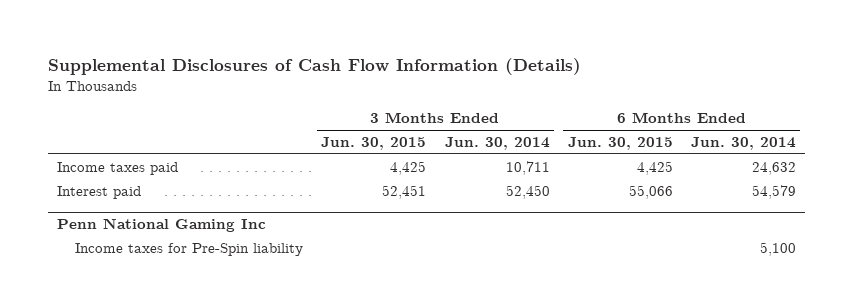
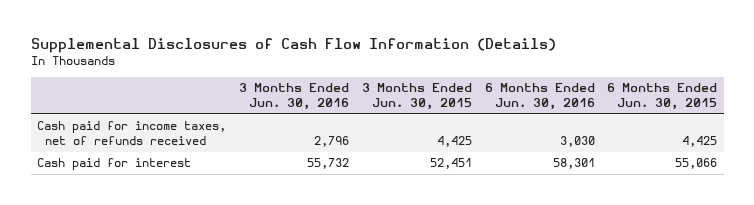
[444,137,550,151] Jun. 30, 2014 -> none
[690,137,796,151] Jun. 30, 2014 -> none
none -> [238,83,349,111] 3 Months Ended Jun. 30, 2016
none -> [484,83,595,111] 6 Months Ended Jun. 30, 2016
[57,218,267,233] Penn National Gaming Inc -> none
[75,243,304,257] Income taxes for Pre-Spin liability -> none
[57,162,179,176] Income taxes paid -> [37,121,227,146] Cash paid for income taxes, net of refunds received
[57,186,142,200] Interest paid -> [37,158,192,171] Cash paid for interest

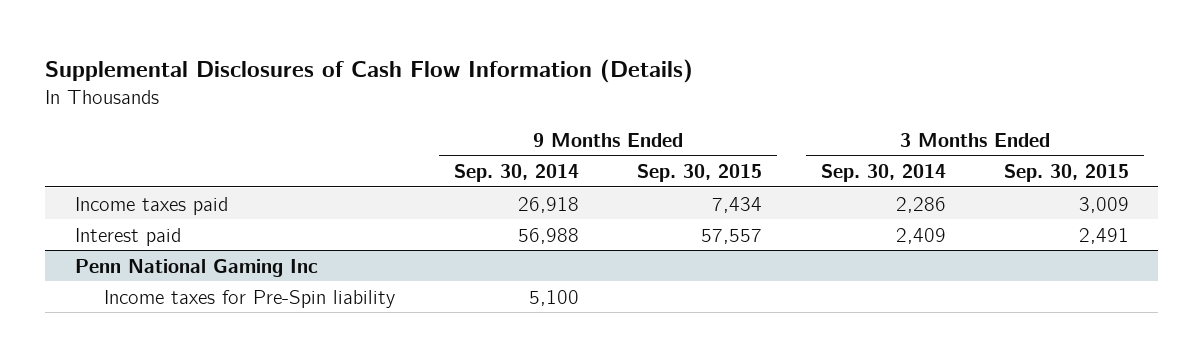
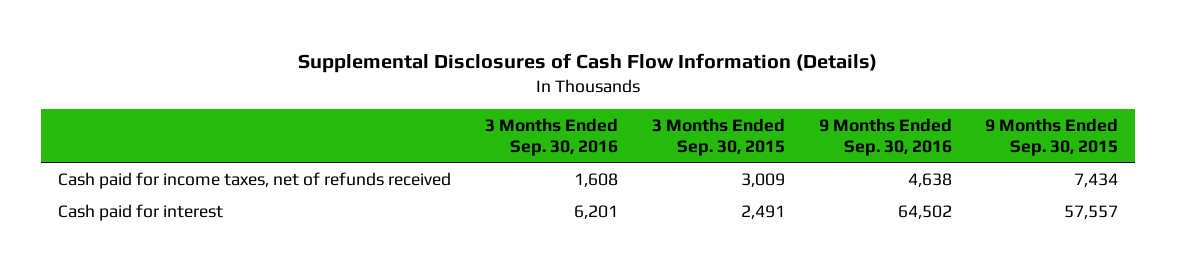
[453,164,579,183] Sep. 30, 2014 -> none
[820,164,946,183] Sep. 30, 2014 -> none
none -> [485,117,619,156] 3 Months Ended Sep. 30, 2016
none -> [818,117,952,156] 9 Months Ended Sep. 30, 2016
[74,258,318,277] Penn National Gaming Inc -> none
[104,289,396,308] Income taxes for Pre-Spin liability -> none
[74,196,228,215] Income taxes paid -> [58,171,452,189] Cash paid for income taxes, net of refunds received
[74,227,181,246] Interest paid -> [58,203,224,221] Cash paid for interest

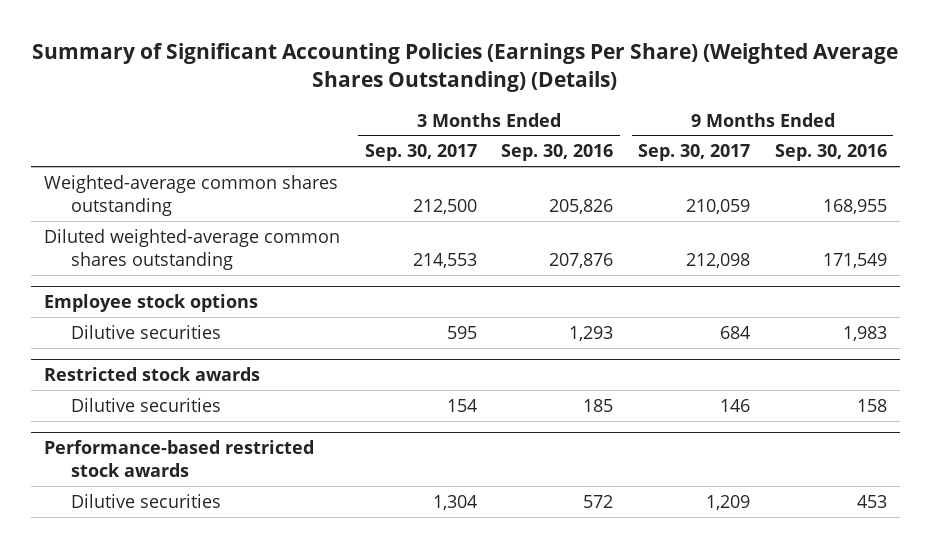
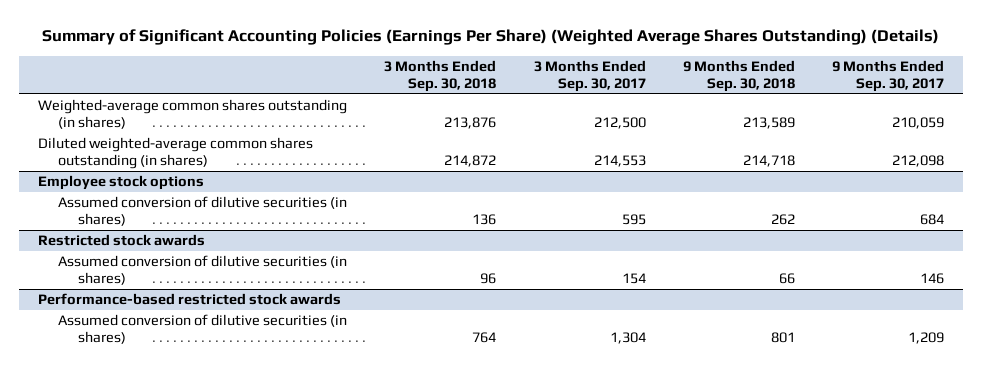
[501,144,614,162] Sep. 30, 2016 -> none
[775,144,888,162] Sep. 30, 2016 -> none
none -> [384,59,497,92] 3 Months Ended Sep. 30, 2018
none -> [682,59,795,92] 9 Months Ended Sep. 30, 2018
[43,174,338,216] Weighted-average common shares outstanding -> [37,99,347,130] Weighted-average common shares outstanding (in shares)
[43,228,340,270] Diluted weighted-average common shares outstanding -> [37,137,313,170] Diluted weighted-average common shares outstanding (in shares)
[70,324,221,339] Dilutive securities -> [58,196,348,227] Assumed conversion of dilutive securities (in shares)
[70,397,221,412] Dilutive securities -> [58,255,348,286] Assumed conversion of dilutive securities (in shares)
[70,493,221,508] Dilutive securities -> [58,314,348,345] Assumed conversion of dilutive securities (in shares)

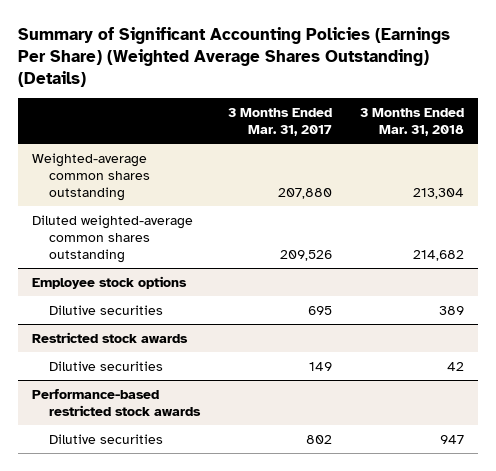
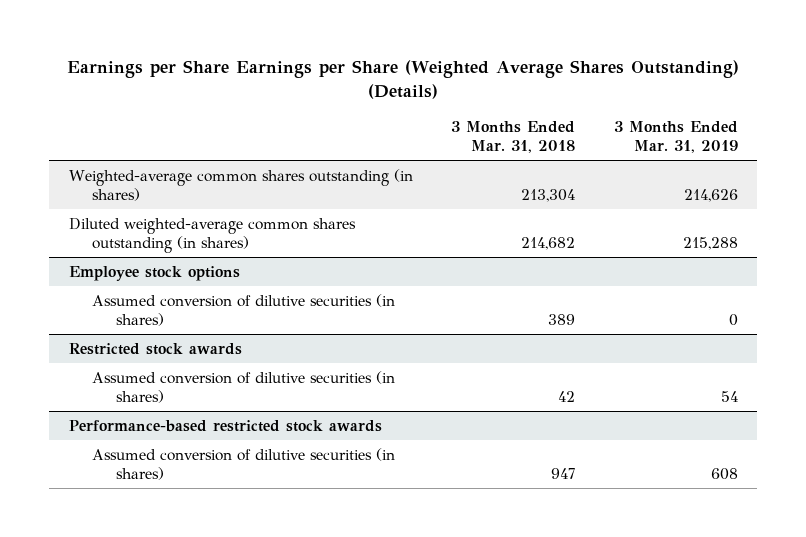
[17,26,450,87] Summary of Significant Accounting Policies (Earnings Per Share) (Weighted Average Shares Outstanding) (Details) -> [67,60,740,99] Earnings per Share Earnings per Share (Weighted Average Shares Outstanding) (Details)
[228,107,333,137] 3 Months Ended Mar. 31, 2017 -> none
none -> [613,120,738,154] 3 Months Ended Mar. 31, 2019
[31,152,151,202] Weighted-average common shares outstanding -> [68,168,413,202] Weighted-average common shares outstanding (in shares)
[31,214,193,264] Diluted weighted-average common shares outstanding -> [68,217,356,254] Diluted weighted-average common shares outstanding (in shares)
[49,304,164,315] Dilutive securities -> [92,293,396,327] Assumed conversion of dilutive securities (in shares)
[49,360,164,371] Dilutive securities -> [92,370,396,404] Assumed conversion of dilutive securities (in shares)
[49,433,164,444] Dilutive securities -> [92,447,396,481] Assumed conversion of dilutive securities (in shares)

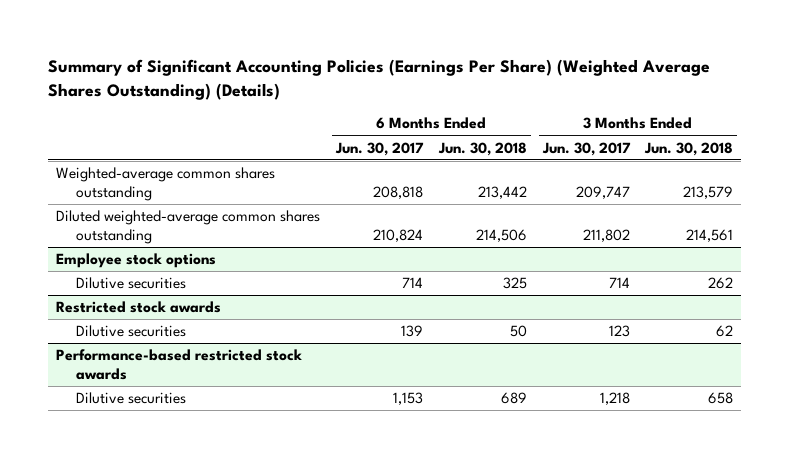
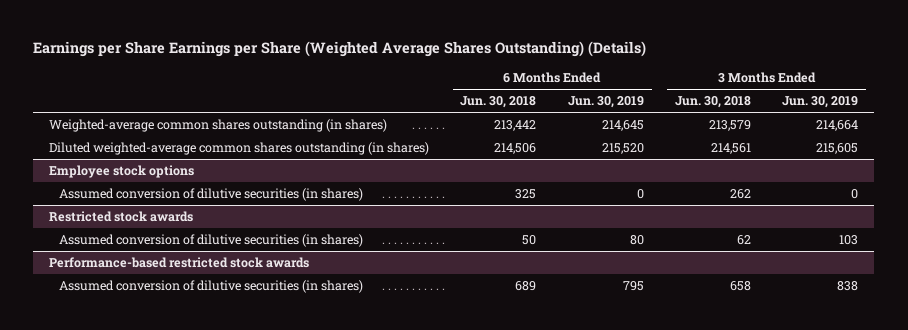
[48,59,711,100] Summary of Significant Accounting Policies (Earnings Per Share) (Weighted Average Shares Outstanding) (Details) -> [33,41,647,58] Earnings per Share Earnings per Share (Weighted Average Shares Outstanding) (Details)
[335,141,425,156] Jun. 30, 2017 -> none
[541,141,631,156] Jun. 30, 2017 -> none
none -> [567,96,644,109] Jun. 30, 2019
none -> [782,96,859,109] Jun. 30, 2019
[56,167,276,202] Weighted-average common shares outstanding -> [49,119,388,133] Weighted-average common shares outstanding (in shares)
[56,210,321,245] Diluted weighted-average common shares outstanding -> [49,142,430,156] Diluted weighted-average common shares outstanding (in shares)
[75,277,186,290] Dilutive securities -> [59,188,364,202] Assumed conversion of dilutive securities (in shares)
[75,325,186,338] Dilutive securities -> [59,234,364,248] Assumed conversion of dilutive securities (in shares)
[75,392,186,405] Dilutive securities -> [59,280,364,294] Assumed conversion of dilutive securities (in shares)

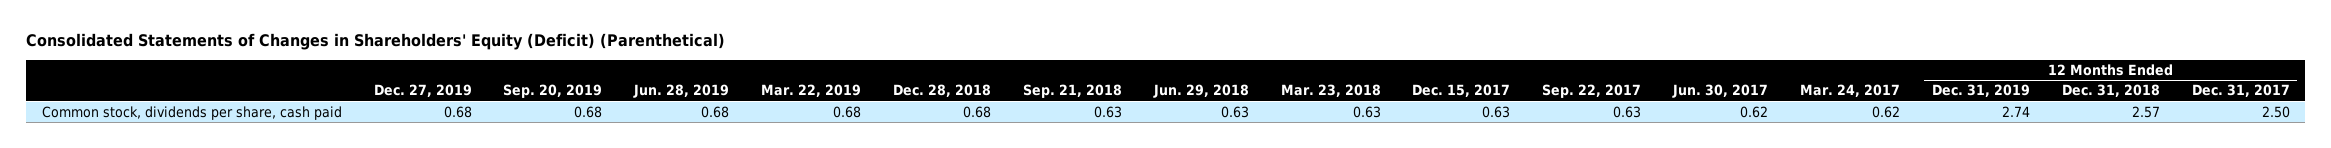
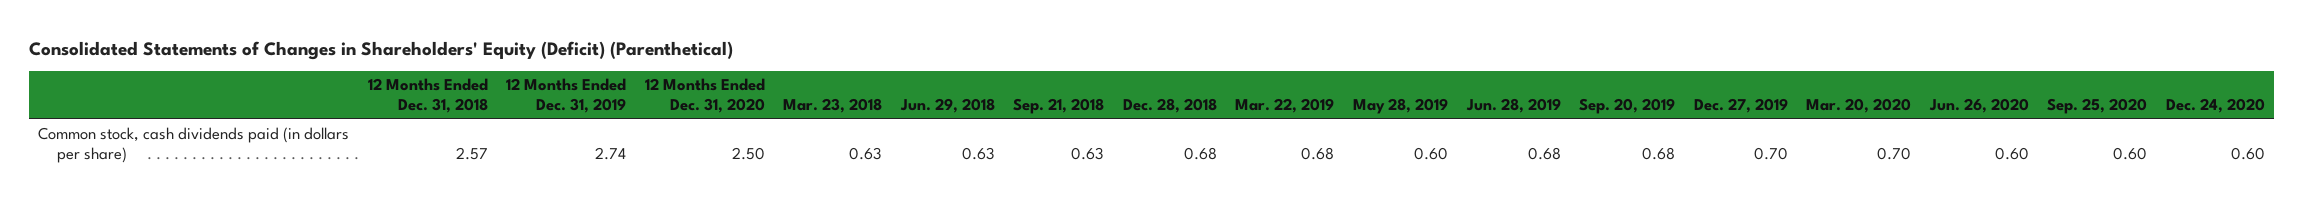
[1412,84,1511,98] Dec. 15, 2017 -> none
[1542,84,1642,99] Sep. 22, 2017 -> none
[1672,84,1769,99] Jun. 30, 2017 -> none
[1799,84,1900,98] Mar. 24, 2017 -> none
[2191,84,2290,98] Dec. 31, 2017 -> none
none -> [644,78,765,114] 12 Months Ended Dec. 31, 2020
none -> [1352,98,1448,115] May 28, 2019
none -> [1806,98,1912,114] Mar. 20, 2020
none -> [1928,98,2029,114] Jun. 26, 2020
none -> [2047,98,2148,115] Sep. 25, 2020
none -> [2165,98,2265,114] Dec. 24, 2020
[41,106,342,121] Common stock, dividends per share, cash paid -> [38,127,350,164] Common stock, cash dividends paid (in dollars per share)
[443,106,472,119] 0.68 -> [1753,147,1788,161] 0.70

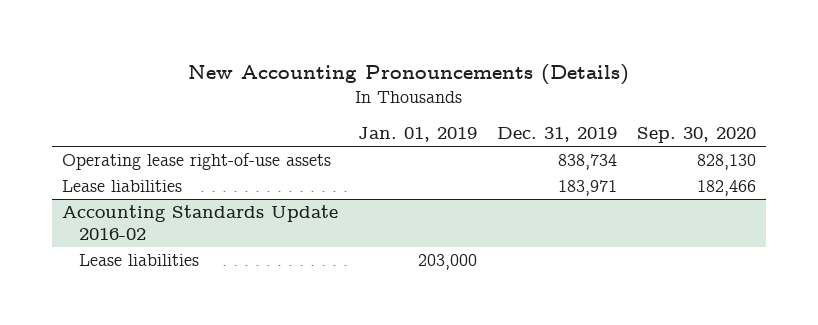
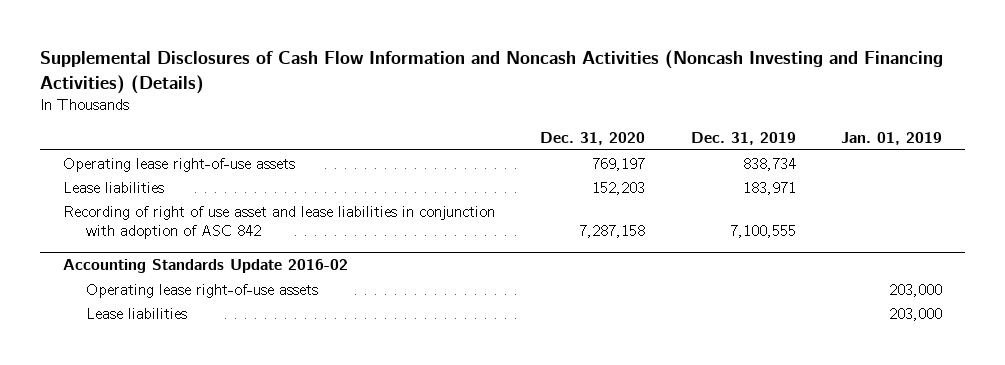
[188,64,630,86] New Accounting Pronouncements (Details) -> [39,50,943,94] Supplemental Disclosures of Cash Flow Information and Noncash Activities (Noncash Investing and Financing Activities) (Details)
[637,127,757,144] Sep. 30, 2020 -> none
none -> [540,131,646,145] Dec. 31, 2020
none -> [62,205,495,240] Recording of right of use asset and lease liabilities in conjunction with adoption of ASC 842
none -> [85,283,318,298] Operating lease right-of-use assets

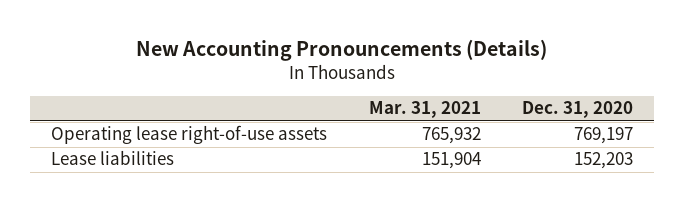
[39,50,943,94] Supplemental Disclosures of Cash Flow Information and Noncash Activities (Noncash Investing and Financing Activities) (Details) -> [136,39,548,62] New Accounting Pronouncements (Details)
[690,131,796,145] Dec. 31, 2019 -> none
[841,131,943,145] Jan. 01, 2019 -> none
none -> [368,101,481,119] Mar. 31, 2021
[62,205,495,240] Recording of right of use asset and lease liabilities in conjunction with adoption of ASC 842 -> none
[62,259,348,274] Accounting Standards Update 2016-02 -> none
[85,283,318,298] Operating lease right-of-use assets -> none
[85,307,187,319] Lease liabilities -> none

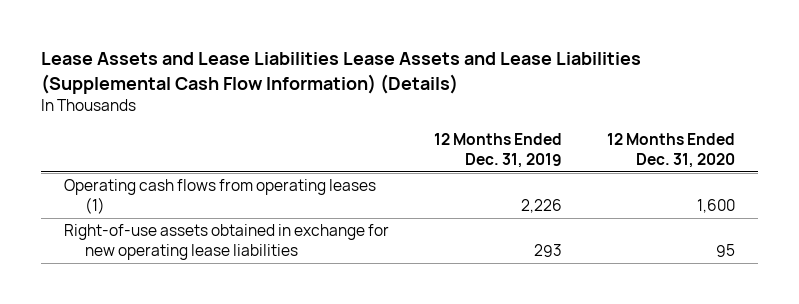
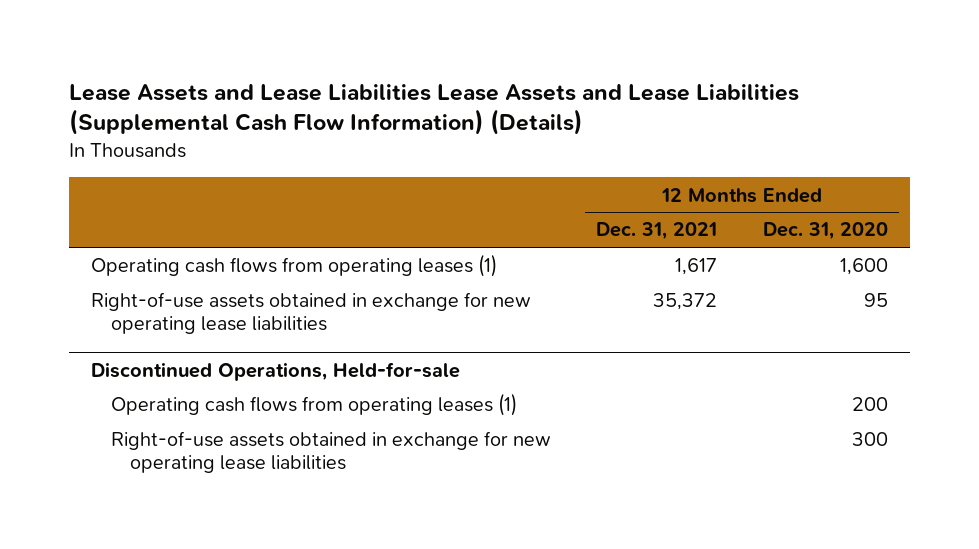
[434,133,563,168] 12 Months Ended Dec. 31, 2019 -> none
none -> [596,222,718,241] Dec. 31, 2021
none -> [91,361,461,381] Discontinued Operations, Held-for-sale
none -> [110,393,517,417] Operating cash flows from operating leases (1)
none -> [110,431,551,474] Right-of-use assets obtained in exchange for new operating lease liabilities

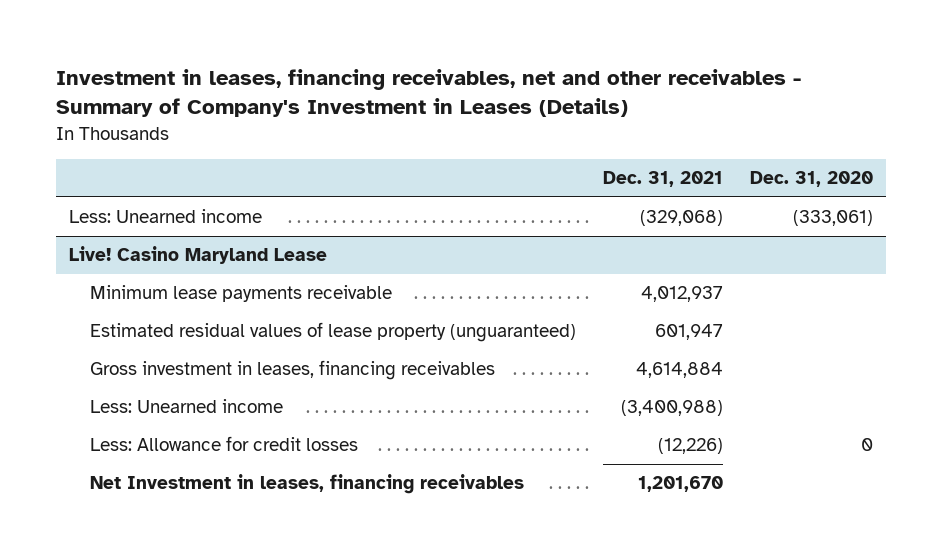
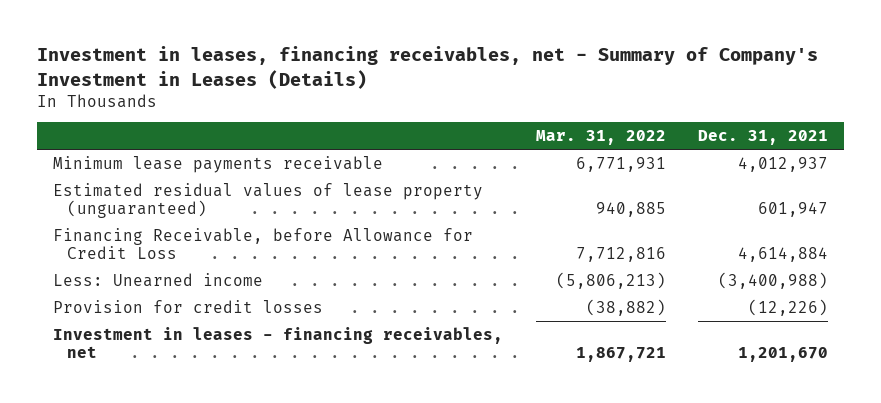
[55,69,801,118] Investment in leases, financing receivables, net and other receivables - Summary of Company's Investment in Leases (Details) -> [37,46,819,89] Investment in leases, financing receivables, net - Summary of Company's Investment in Leases (Details)
[749,171,873,188] Dec. 31, 2020 -> none
none -> [535,130,666,146] Mar. 31, 2022
[69,209,263,224] Less: Unearned income -> none
[69,246,328,265] Live! Casino Maryland Lease -> none
[89,360,495,381] Gross investment in leases, financing receivables -> [53,227,474,260] Financing Receivable, before Allowance for Credit Loss
[89,436,358,452] Less: Allowance for credit losses -> [53,299,324,313] Provision for credit losses
[89,474,524,495] Net Investment in leases, financing receivables -> [53,326,504,359] Investment in leases - financing receivables, net

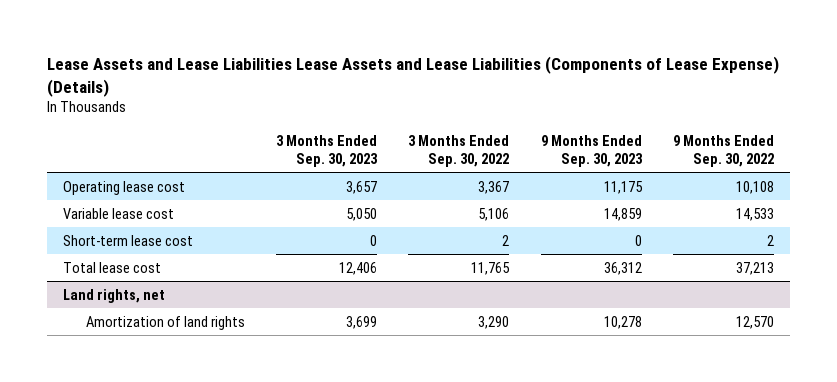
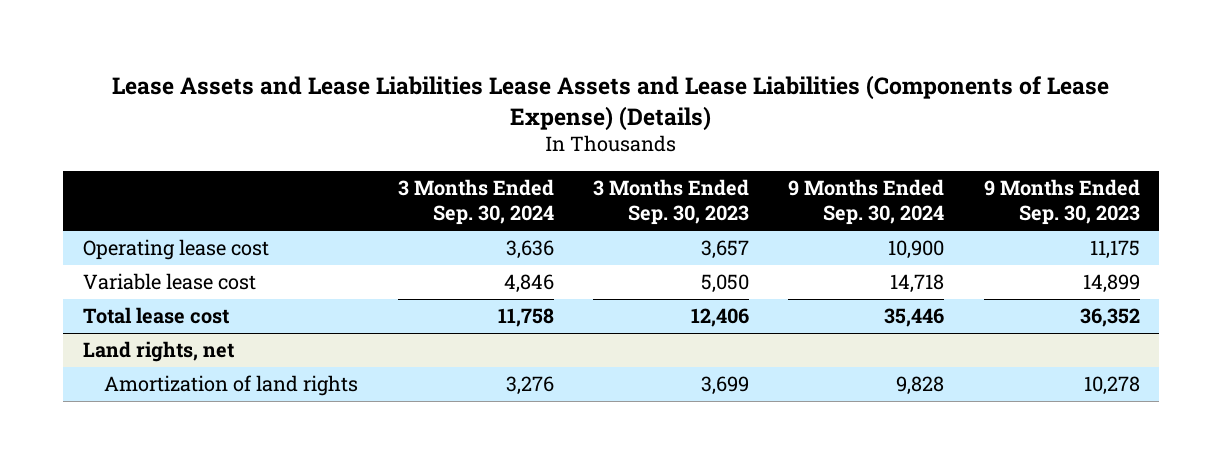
[408,134,510,167] 3 Months Ended Sep. 30, 2022 -> none
[672,134,774,167] 9 Months Ended Sep. 30, 2022 -> none
none -> [397,179,554,226] 3 Months Ended Sep. 30, 2024
none -> [788,179,945,226] 9 Months Ended Sep. 30, 2024
[63,234,194,246] Short-term lease cost -> none
[603,207,642,221] 14,859 -> [1082,274,1140,294] 14,899
[603,261,642,275] 36,312 -> [1079,308,1140,328] 36,352

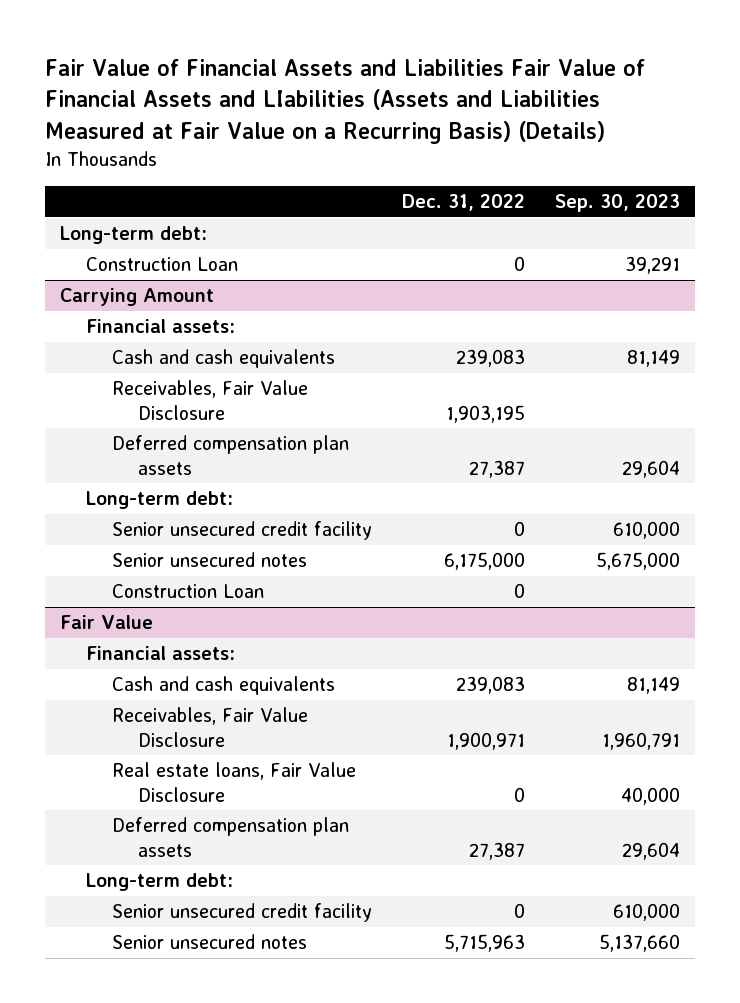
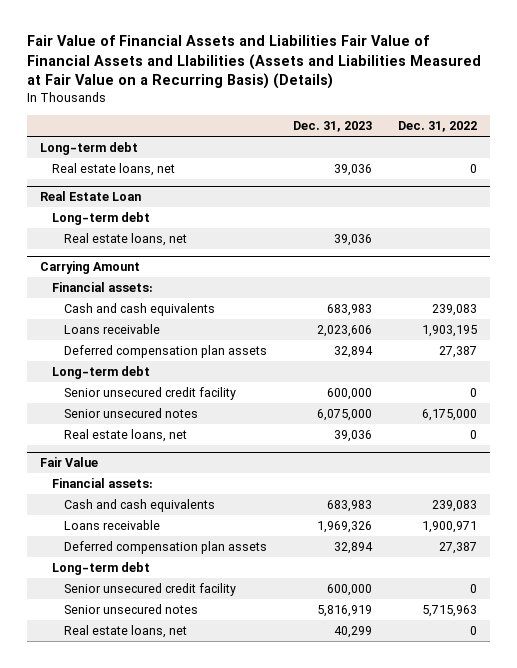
[555,194,681,213] Sep. 30, 2023 -> none
none -> [293,120,373,132] Dec. 31, 2023
[59,226,207,245] Long-term debt: -> [39,141,138,155] Long-term debt
[85,257,238,272] Construction Loan -> [52,162,176,176] Real estate loans, net
none -> [39,191,141,202] Real Estate Loan
none -> [52,211,151,225] Long-term debt
none -> [64,232,188,246] Real estate loans, net
[111,380,308,420] Receivables, Fair Value Disclosure -> [64,323,161,334] Loans receivable
[85,491,233,510] Long-term debt: -> [52,365,151,379] Long-term debt
[111,584,264,599] Construction Loan -> [64,428,188,442] Real estate loans, net
[111,762,356,802] Real estate loans, Fair Value Disclosure -> none
[111,707,308,747] Receivables, Fair Value Disclosure -> [64,519,161,530] Loans receivable
[85,873,233,892] Long-term debt: -> [52,561,151,575] Long-term debt
none -> [64,624,188,638] Real estate loans, net

